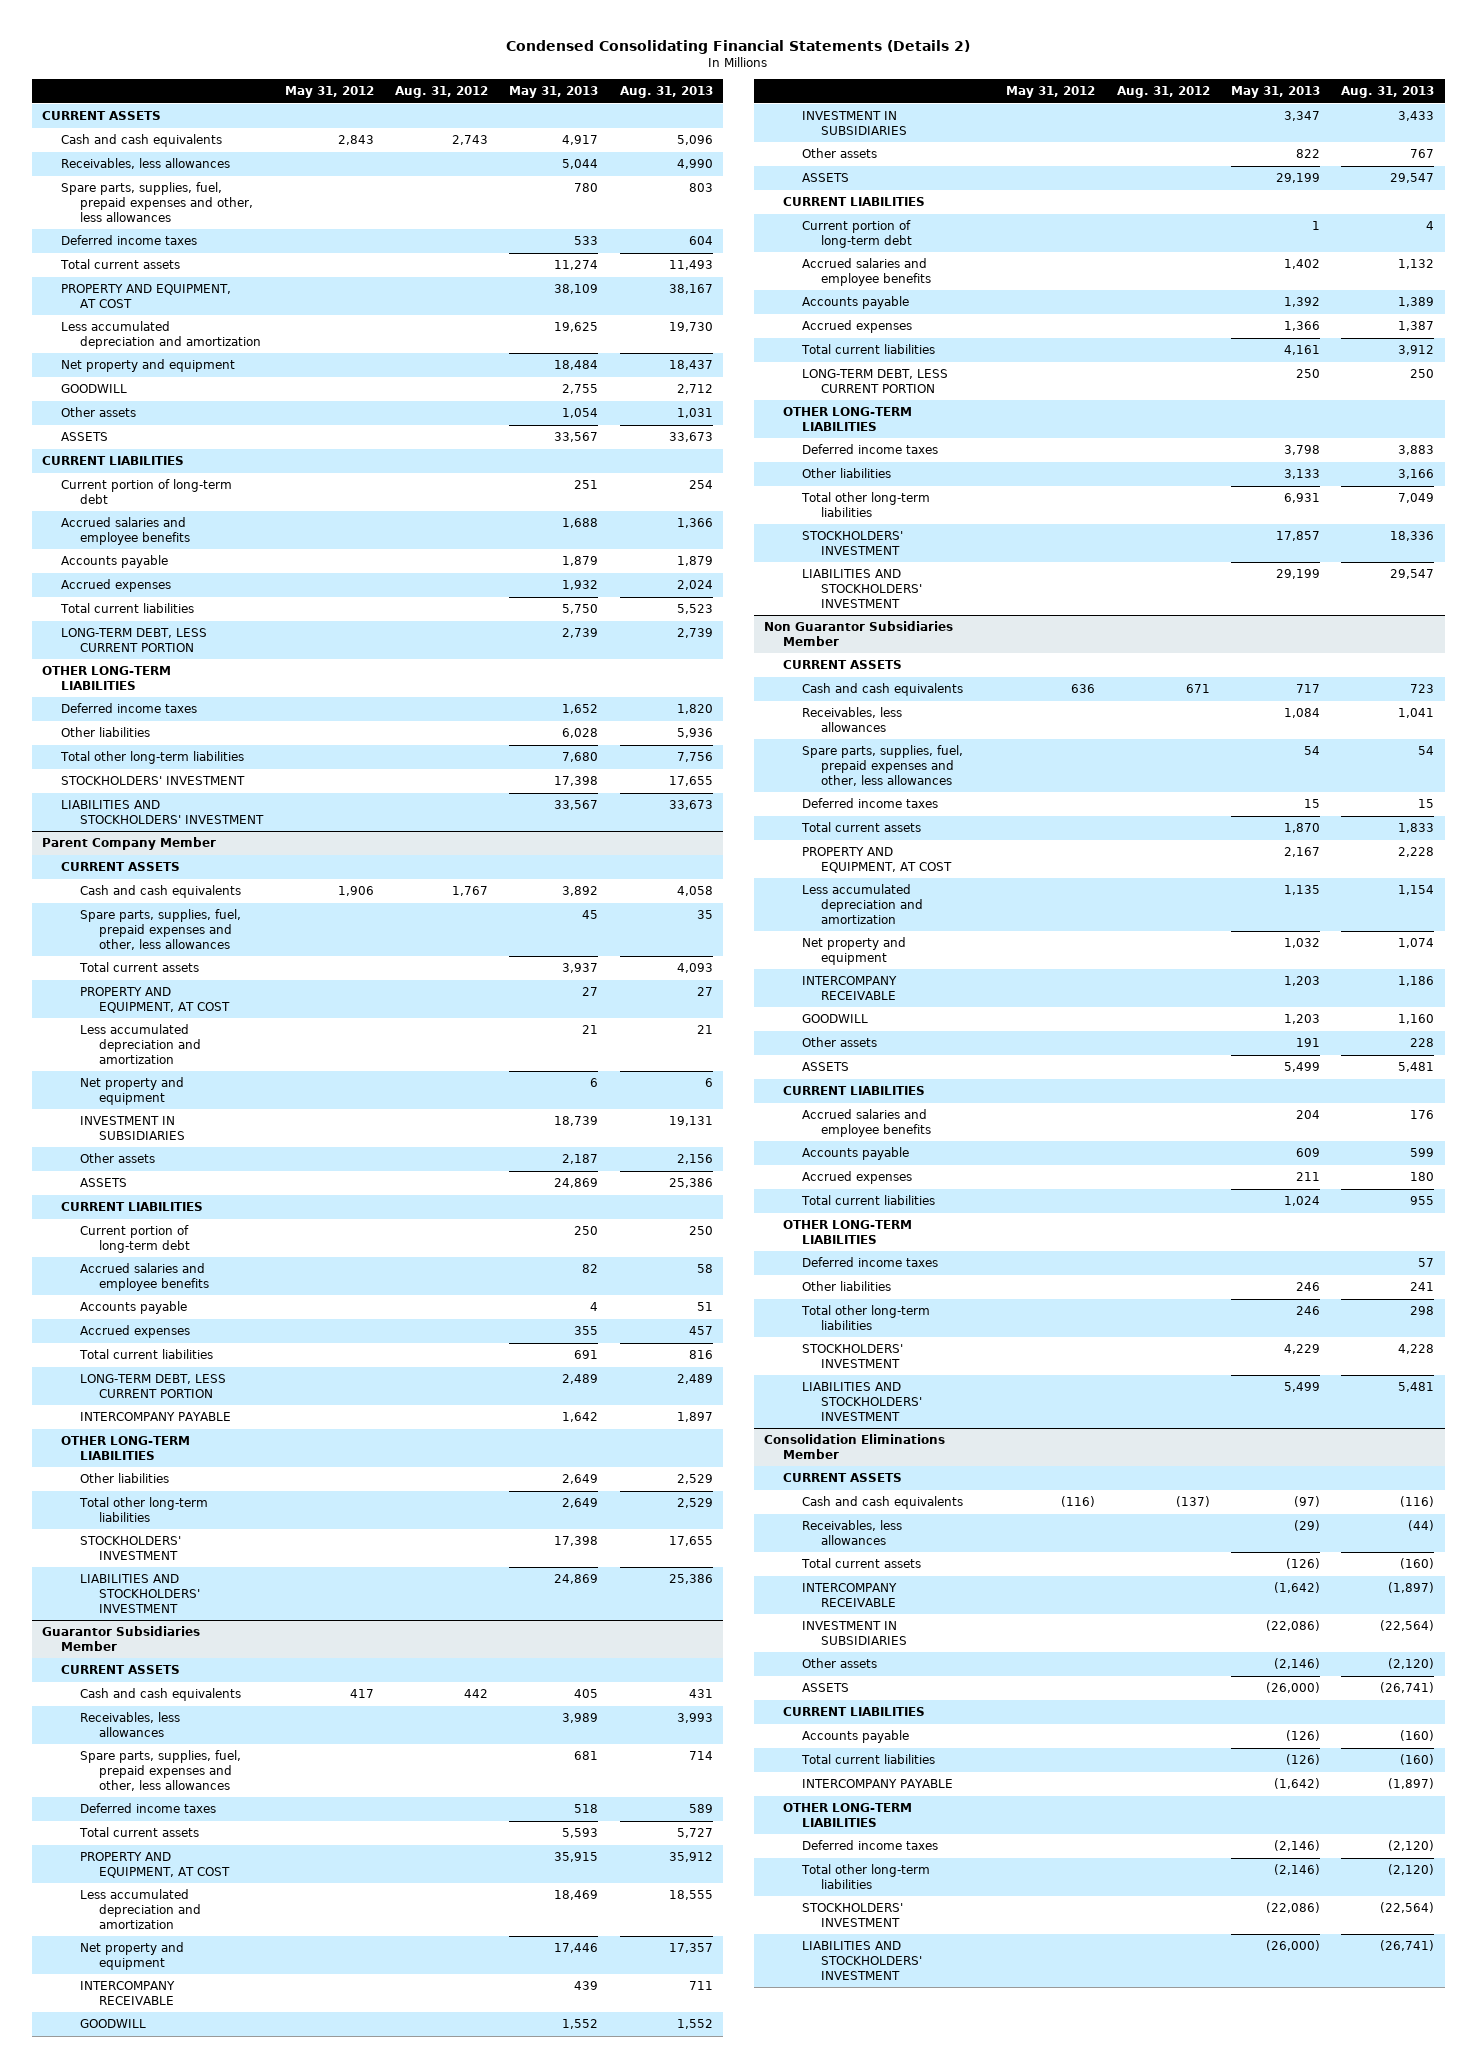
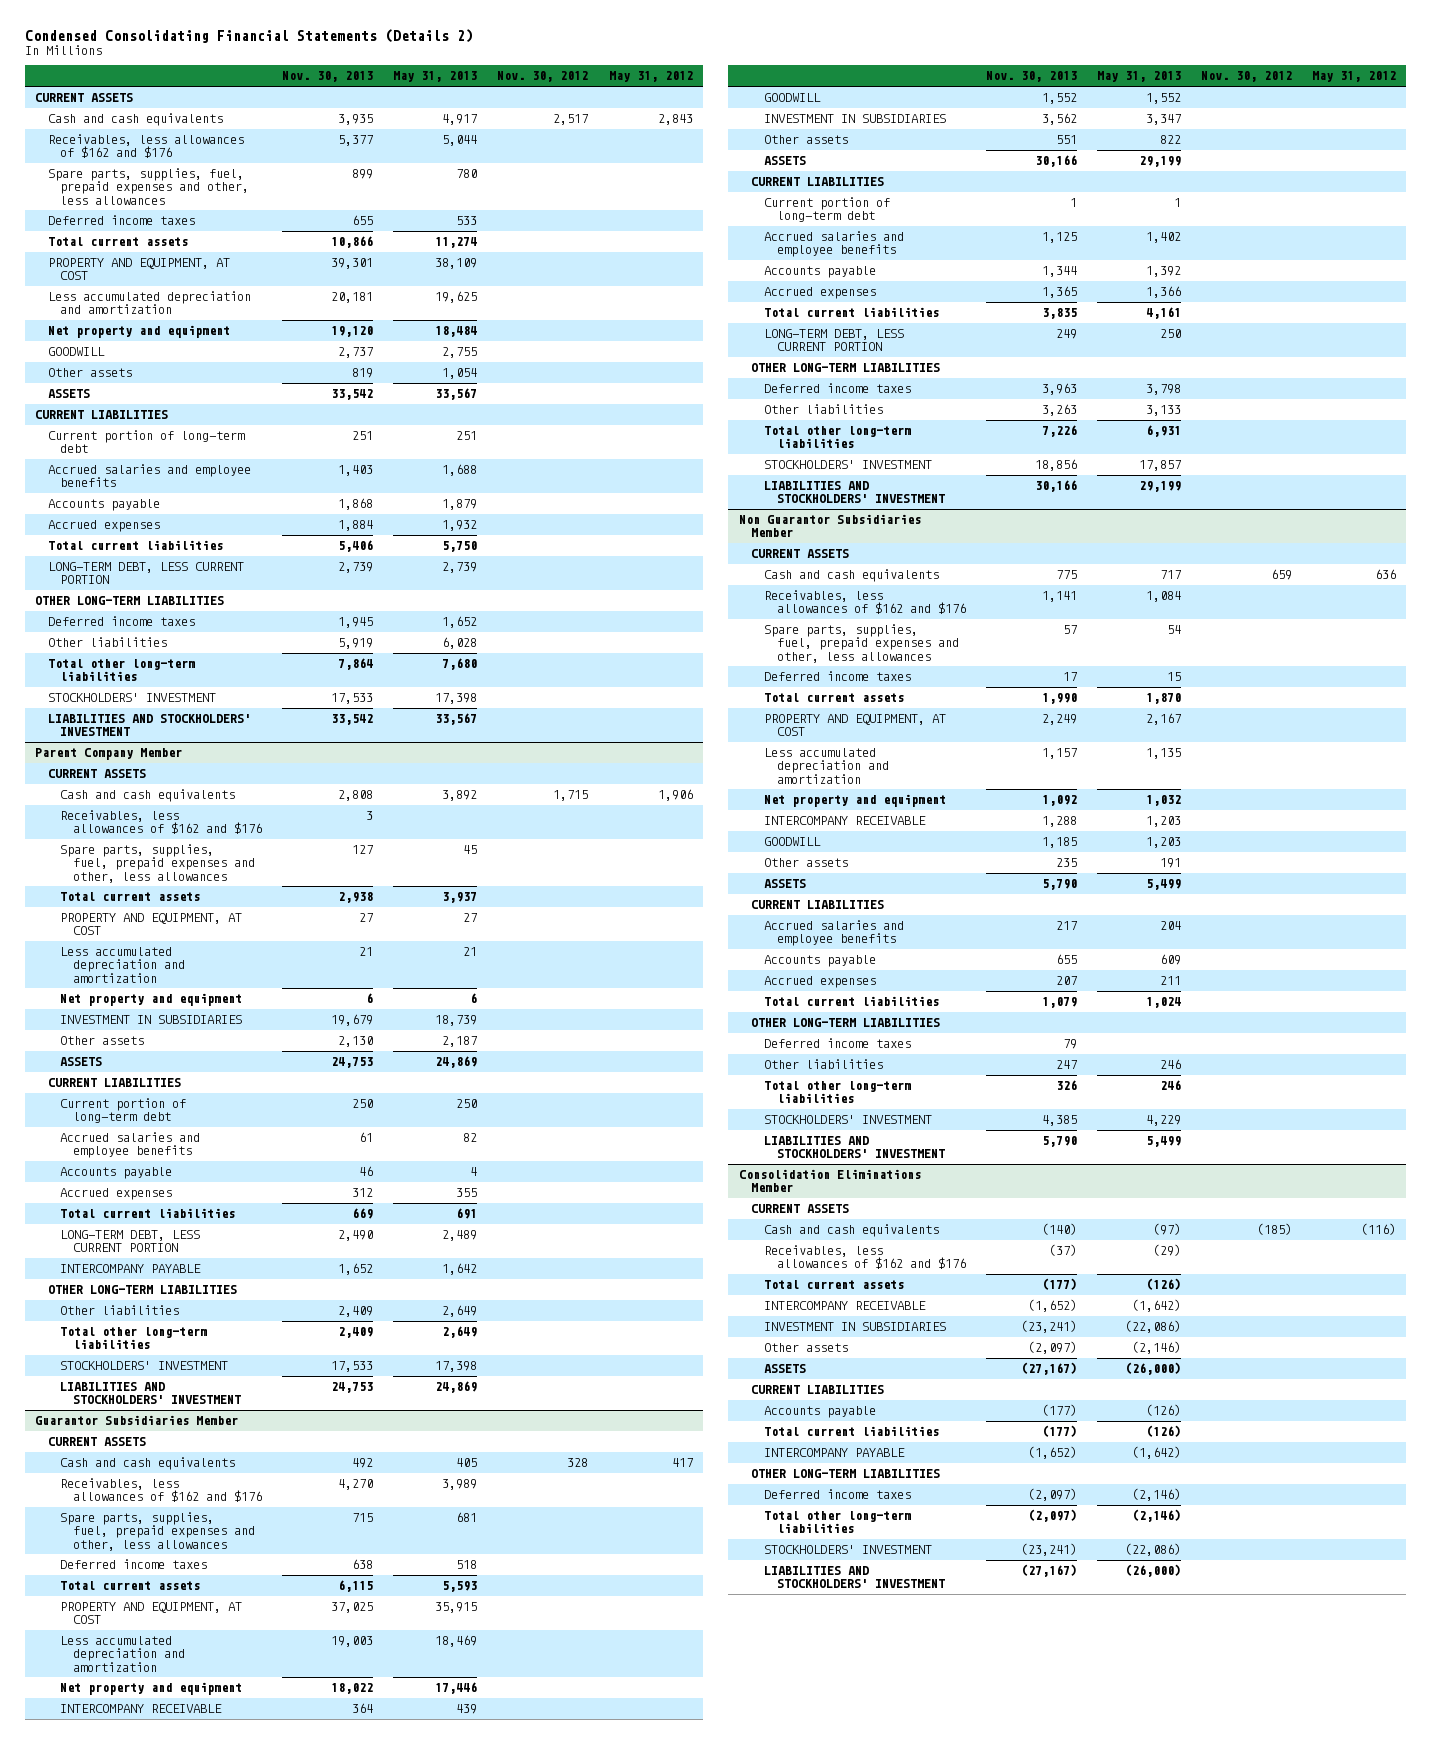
[394,86,488,99] Aug. 31, 2012 -> none
[619,86,713,99] Aug. 31, 2013 -> none
none -> [282,71,374,83] Nov. 30, 2013
none -> [497,71,589,83] Nov. 30, 2012
[61,158,231,170] Receivables, less allowances -> [47,134,244,159] Receivables, less allowances of $162 and $176
none -> [60,810,262,835] Receivables, less allowances of $162 and $176
[80,1712,181,1738] Receivables, less allowances -> [60,1478,262,1503] Receivables, less allowances of $162 and $176
[801,707,902,733] Receivables, less allowances -> [763,590,966,615] Receivables, less allowances of $162 and $176
[801,1520,902,1546] Receivables, less allowances -> [763,1245,966,1270] Receivables, less allowances of $162 and $176

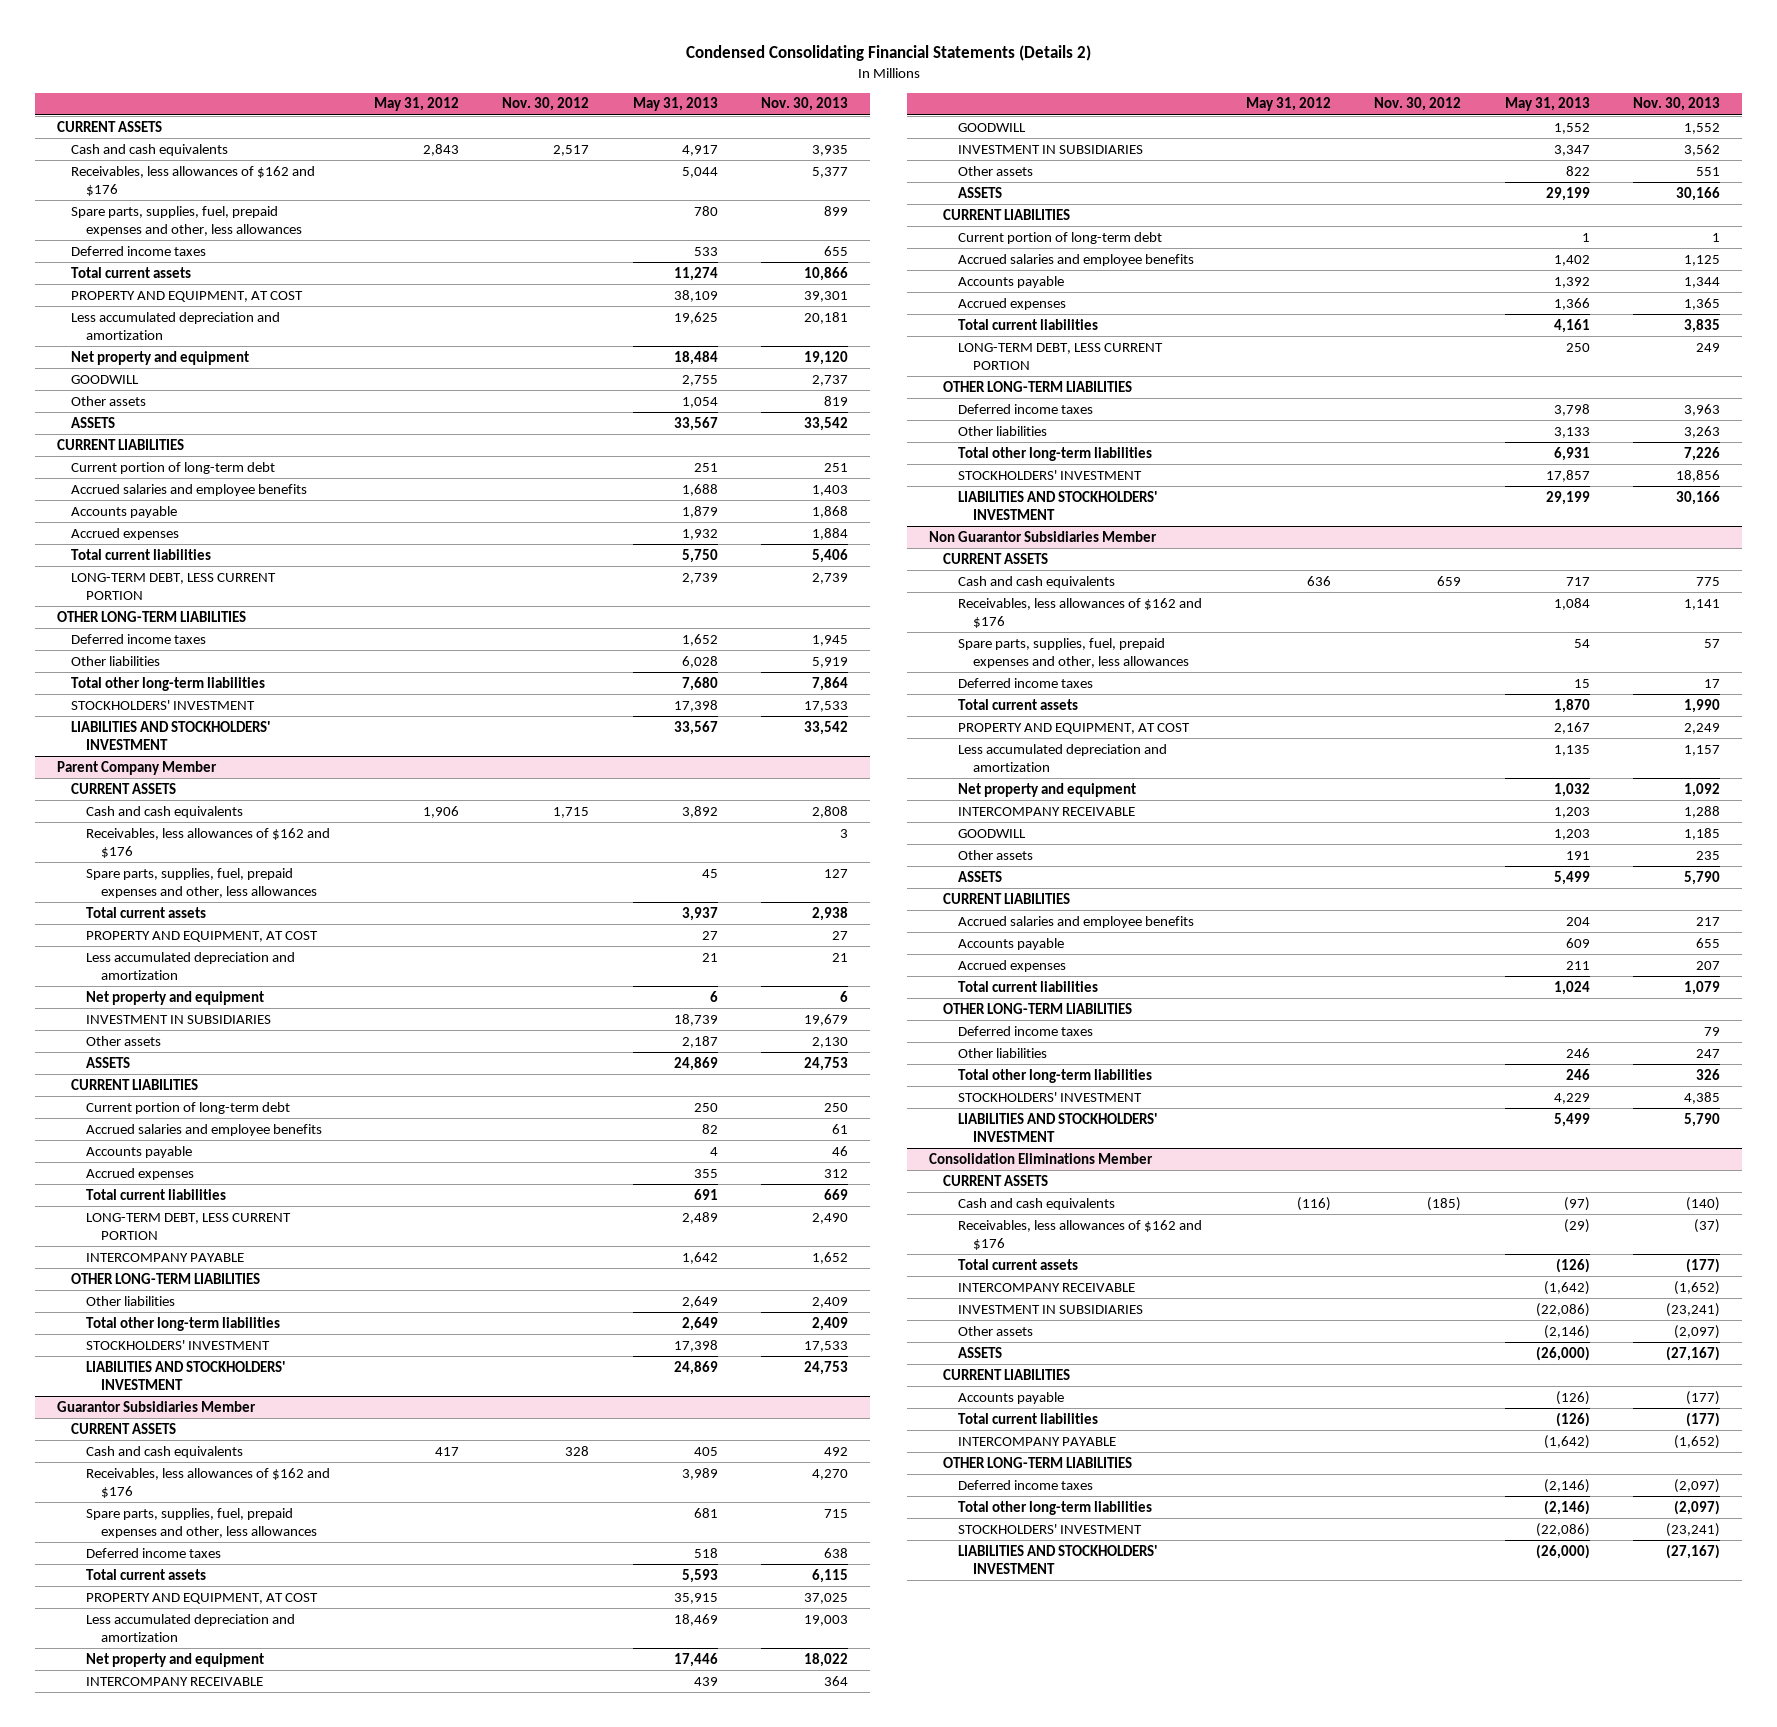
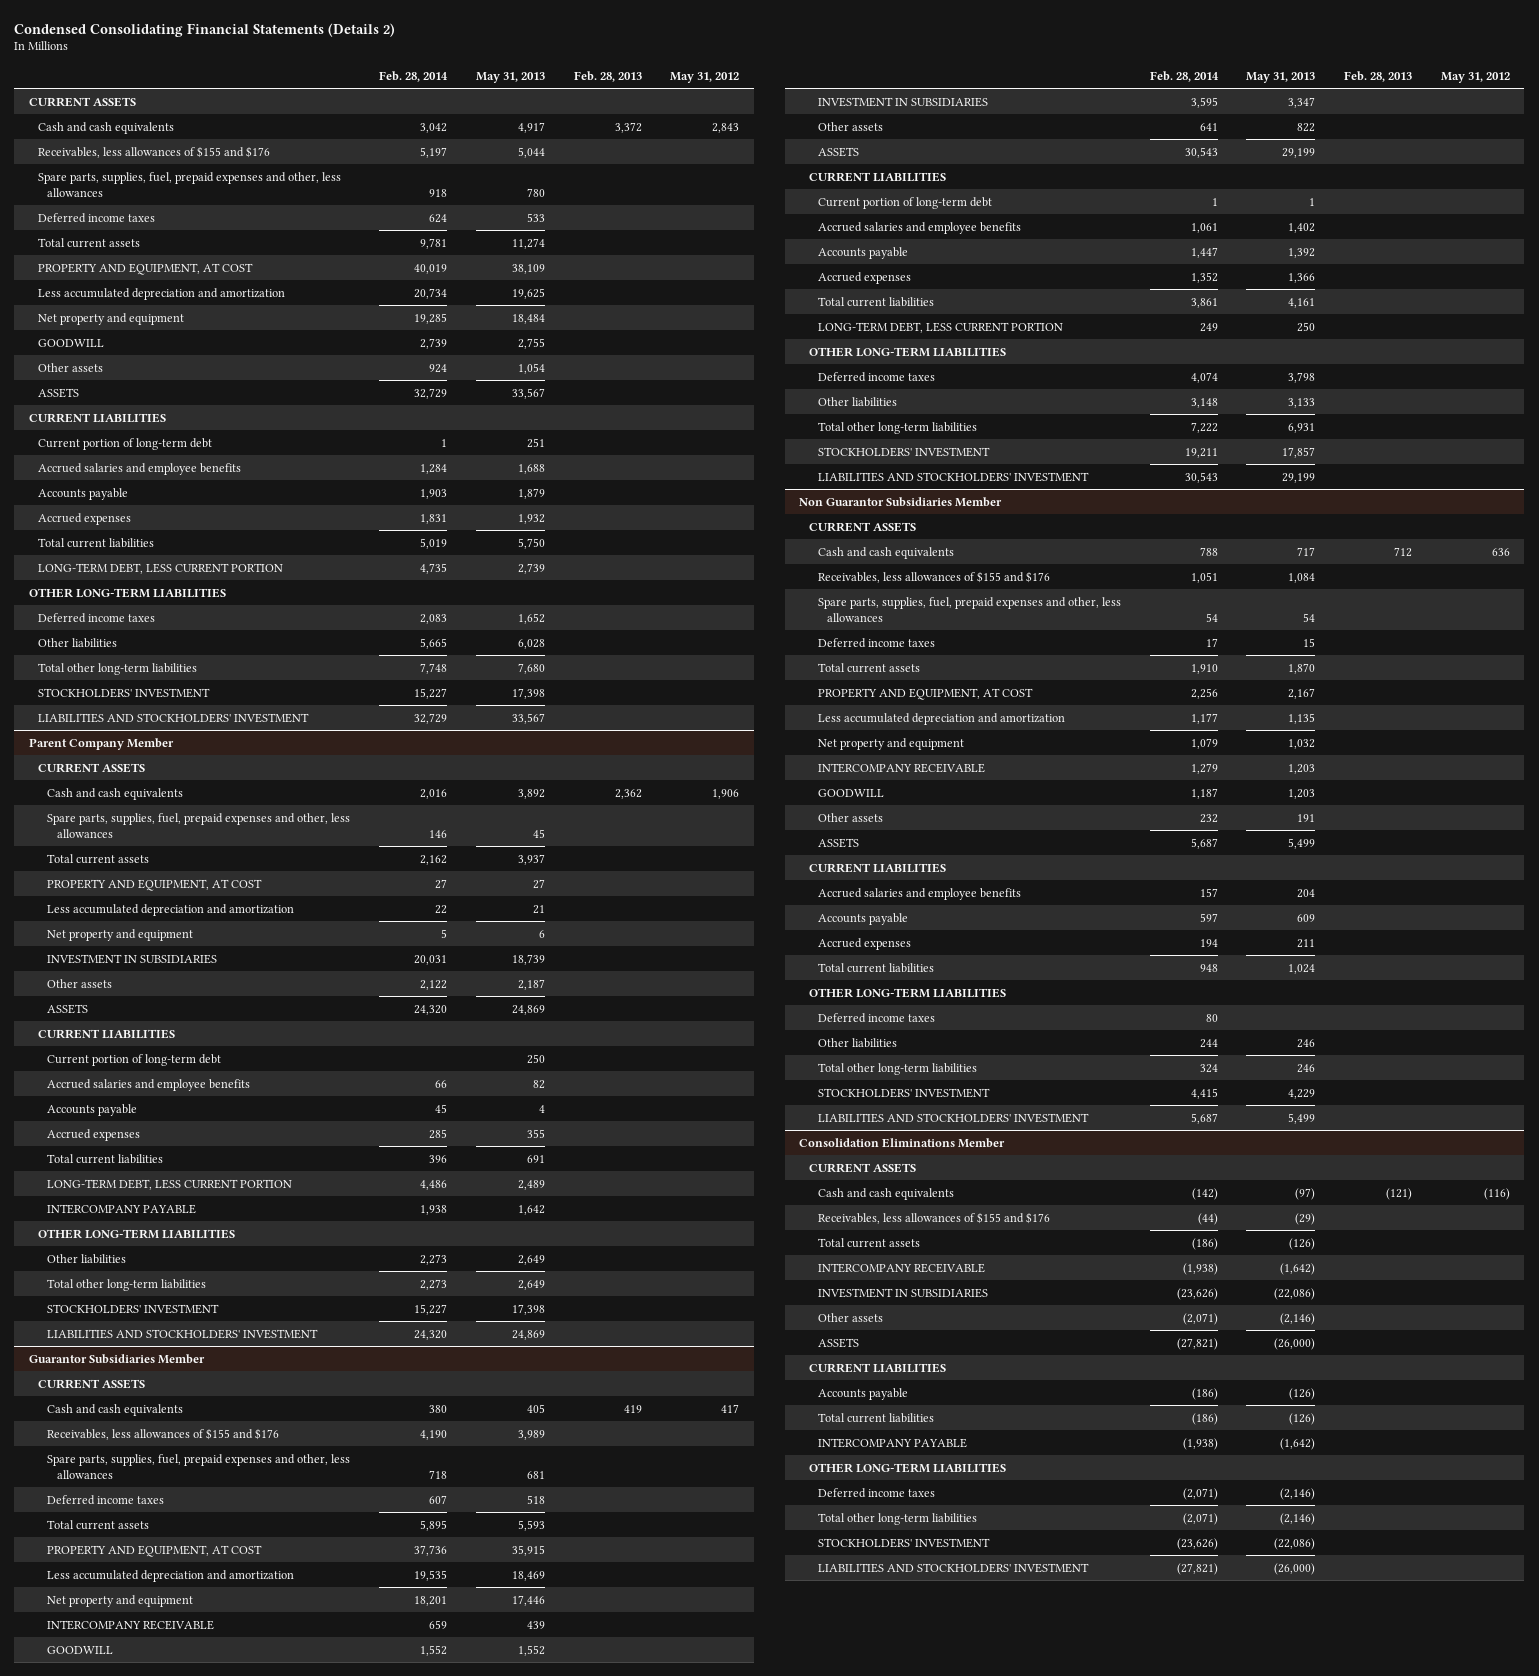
[502,97,590,112] Nov. 30, 2012 -> none
[761,97,849,112] Nov. 30, 2013 -> none
none -> [379,70,449,82] Feb. 28, 2014
none -> [573,70,642,82] Feb. 28, 2013
[71,165,316,196] Receivables, less allowances of $162 and $176 -> [38,145,271,158] Receivables, less allowances of $155 and $176
[86,827,331,858] Receivables, less allowances of $162 and $176 -> none
[86,1467,331,1498] Receivables, less allowances of $162 and $176 -> [47,1427,280,1440] Receivables, less allowances of $155 and $176
[958,597,1203,628] Receivables, less allowances of $162 and $176 -> [817,570,1050,583] Receivables, less allowances of $155 and $176
[958,1219,1203,1250] Receivables, less allowances of $162 and $176 -> [817,1211,1050,1224] Receivables, less allowances of $155 and $176

